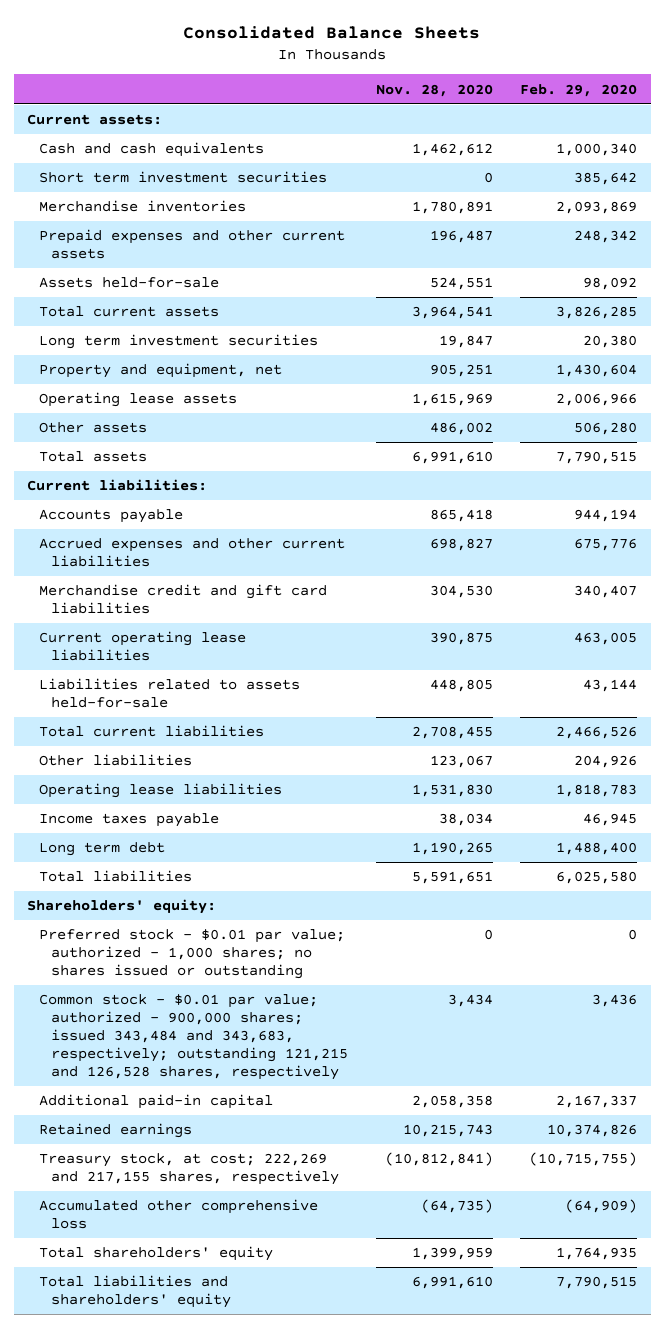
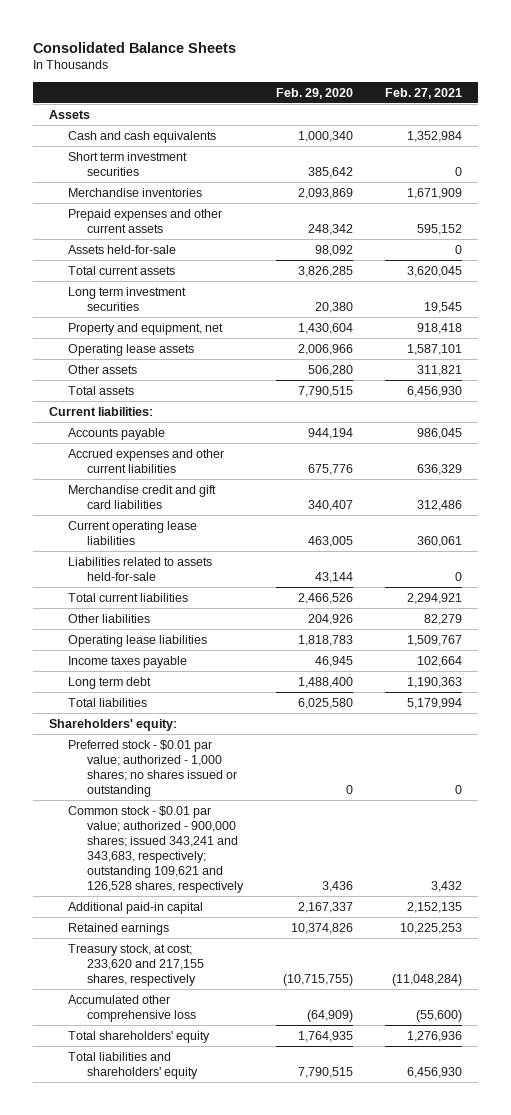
[375,83,493,97] Nov. 28, 2020 -> none
none -> [384,87,462,99] Feb. 27, 2021
[27,114,163,126] Current assets: -> [49,109,91,119] Assets
[39,994,349,1080] Common stock - $0.01 par value; authorized - 900,000 shares; issued 343,484 and 343,683, respectively; outstanding 121,215 and 126,528 shares, respectively -> [68,805,245,893] Common stock - $0.01 par value; authorized - 900,000 shares; issued 343,241 and 343,683, respectively; outstanding 109,621 and 126,528 shares, respectively
[39,1153,340,1186] Treasury stock, at cost; 222,269 and 217,155 shares, respectively -> [68,943,205,986] Treasury stock, at cost; 233,620 and 217,155 shares, respectively

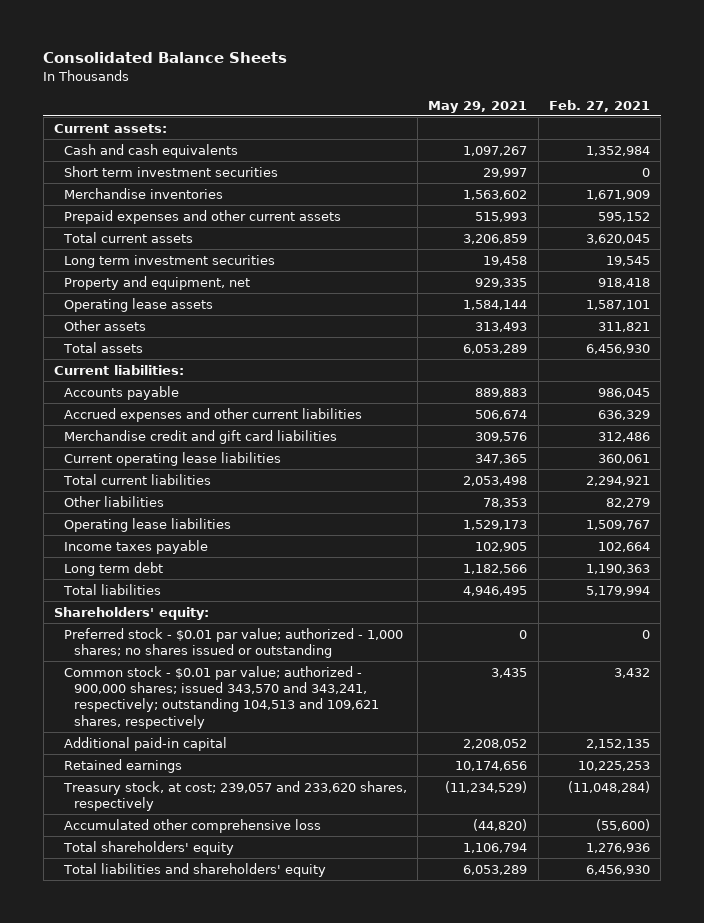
[275,87,353,99] Feb. 29, 2020 -> none
none -> [428,100,528,113] May 29, 2021
[49,109,91,119] Assets -> [53,123,167,133] Current assets:
[68,244,177,254] Assets held-for-sale -> none
[68,556,213,581] Liabilities related to assets held-for-sale -> none
[68,805,245,893] Common stock - $0.01 par value; authorized - 900,000 shares; issued 343,241 and 343,683, respectively; outstanding 109,621 and 126,528 shares, respectively -> [64,665,380,729] Common stock - $0.01 par value; authorized - 900,000 shares; issued 343,570 and 343,241, respectively; outstanding 104,513 and 109,621 shares, respectively
[68,943,205,986] Treasury stock, at cost; 233,620 and 217,155 shares, respectively -> [63,780,408,812] Treasury stock, at cost; 239,057 and 233,620 shares, respectively

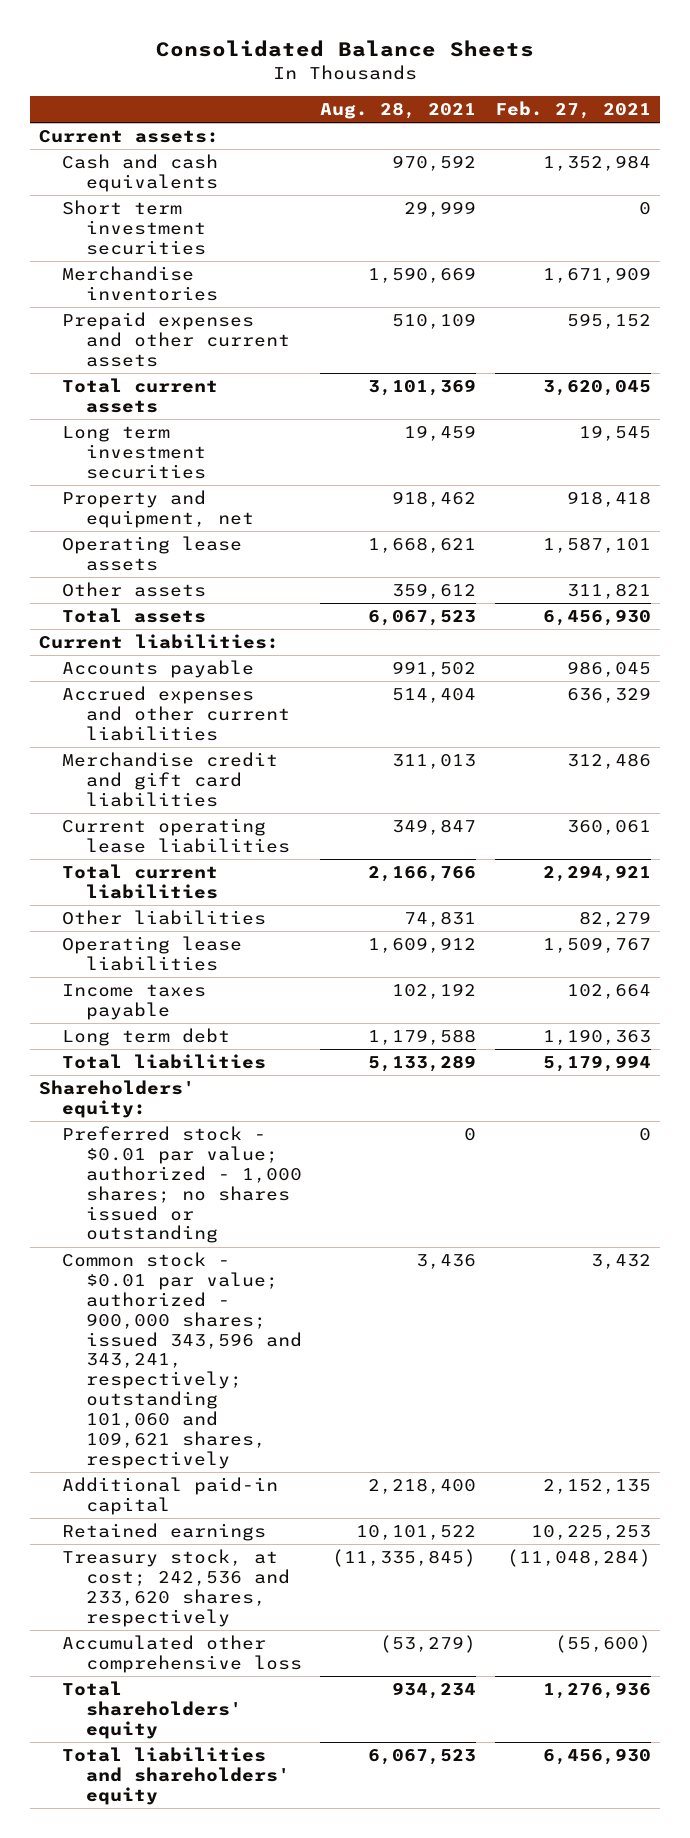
[428,100,528,113] May 29, 2021 -> none
none -> [320,102,477,120] Aug. 28, 2021
[64,665,380,729] Common stock - $0.01 par value; authorized - 900,000 shares; issued 343,570 and 343,241, respectively; outstanding 104,513 and 109,621 shares, respectively -> [62,1252,302,1469] Common stock - $0.01 par value; authorized - 900,000 shares; issued 343,596 and 343,241, respectively; outstanding 101,060 and 109,621 shares, respectively
[63,780,408,812] Treasury stock, at cost; 239,057 and 233,620 shares, respectively -> [62,1549,290,1627] Treasury stock, at cost; 242,536 and 233,620 shares, respectively

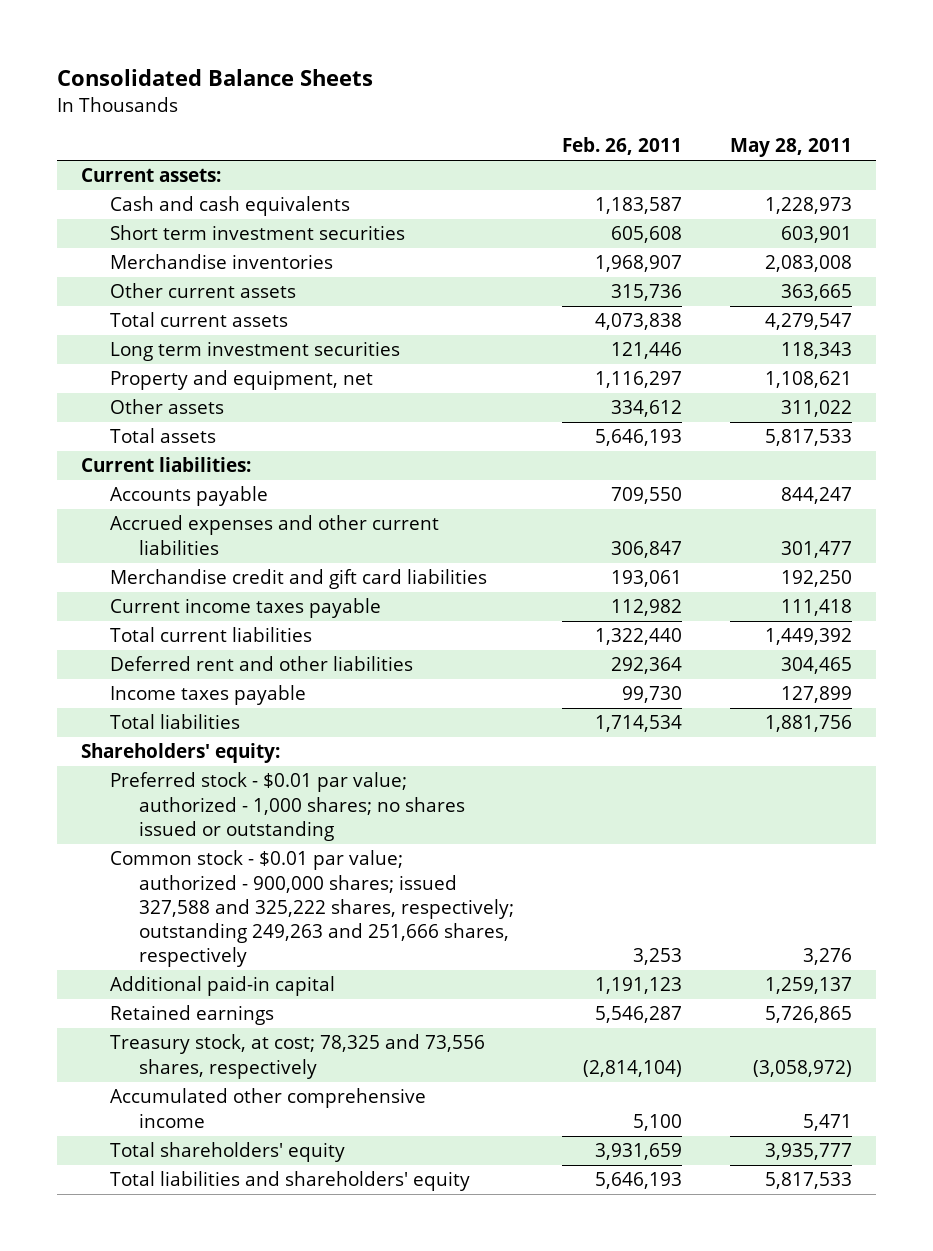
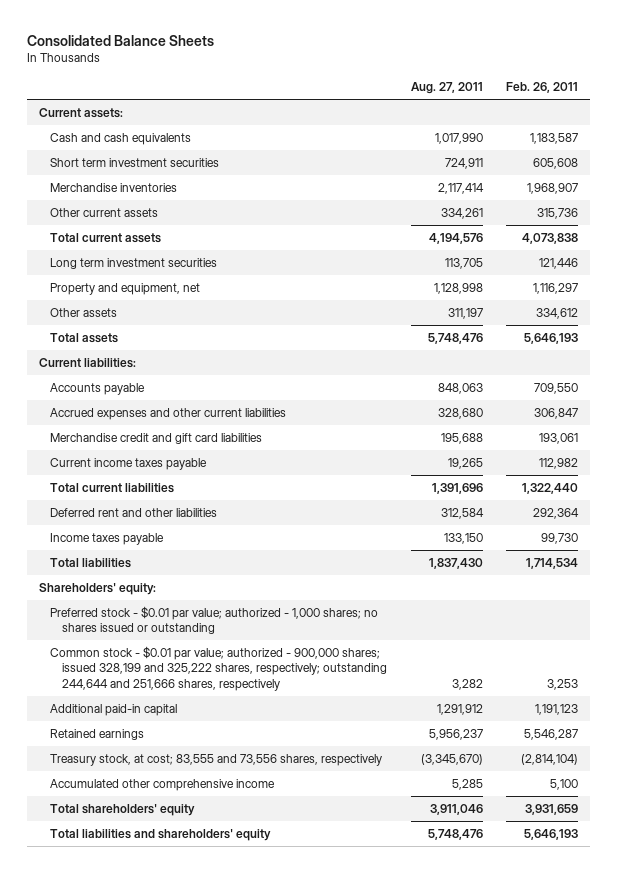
[730,138,853,158] May 28, 2011 -> none
none -> [410,82,483,95] Aug. 27, 2011
[110,850,515,968] Common stock - $0.01 par value; authorized - 900,000 shares; issued 327,588 and 325,222 shares, respectively; outstanding 249,263 and 251,666 shares, respectively -> [50,645,388,691] Common stock - $0.01 par value; authorized - 900,000 shares; issued 328,199 and 325,222 shares, respectively; outstanding 244,644 and 251,666 shares, respectively
[110,1034,486,1079] Treasury stock, at cost; 78,325 and 73,556 shares, respectively -> [50,753,383,766] Treasury stock, at cost; 83,555 and 73,556 shares, respectively

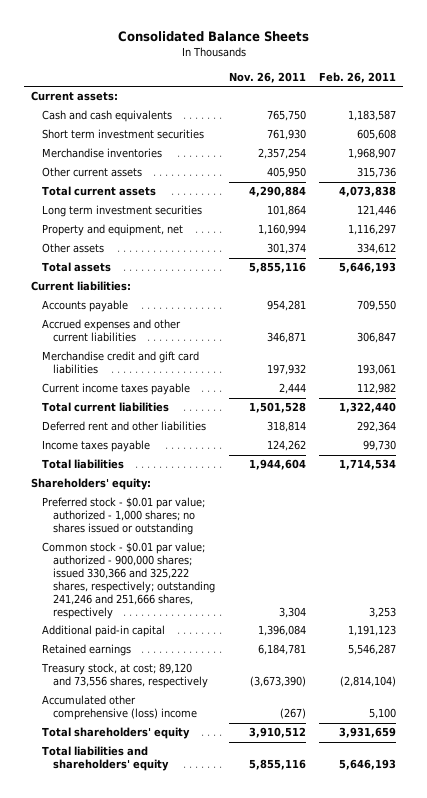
[410,82,483,95] Aug. 27, 2011 -> none
none -> [228,71,306,83] Nov. 26, 2011
[50,645,388,691] Common stock - $0.01 par value; authorized - 900,000 shares; issued 328,199 and 325,222 shares, respectively; outstanding 244,644 and 251,666 shares, respectively -> [42,542,216,619] Common stock - $0.01 par value; authorized - 900,000 shares; issued 330,366 and 325,222 shares, respectively; outstanding 241,246 and 251,666 shares, respectively
[50,753,383,766] Treasury stock, at cost; 83,555 and 73,556 shares, respectively -> [41,663,209,689] Treasury stock, at cost; 89,120 and 73,556 shares, respectively
[50,778,276,791] Accumulated other comprehensive income -> [42,695,198,721] Accumulated other comprehensive (loss) income

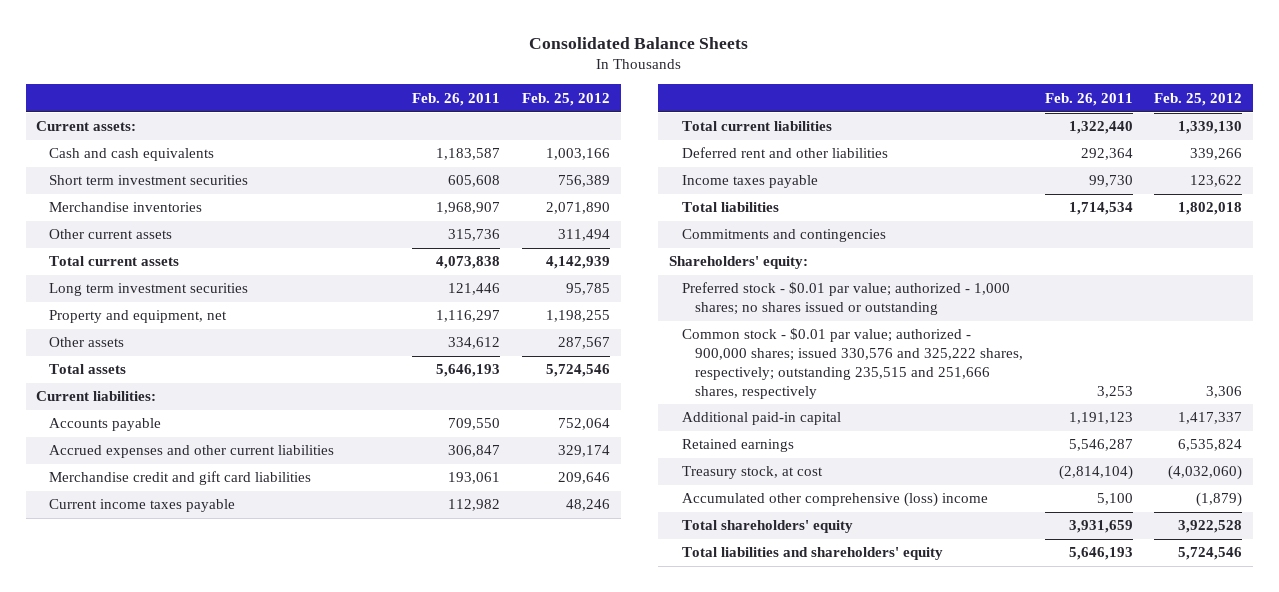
[228,71,306,83] Nov. 26, 2011 -> none
none -> [521,92,610,106] Feb. 25, 2012
none -> [682,229,887,243] Commitments and contingencies
[42,542,216,619] Common stock - $0.01 par value; authorized - 900,000 shares; issued 330,366 and 325,222 shares, respectively; outstanding 241,246 and 251,666 shares, respectively -> [682,328,1024,399] Common stock - $0.01 par value; authorized - 900,000 shares; issued 330,576 and 325,222 shares, respectively; outstanding 235,515 and 251,666 shares, respectively
[41,663,209,689] Treasury stock, at cost; 89,120 and 73,556 shares, respectively -> [682,466,824,480] Treasury stock, at cost

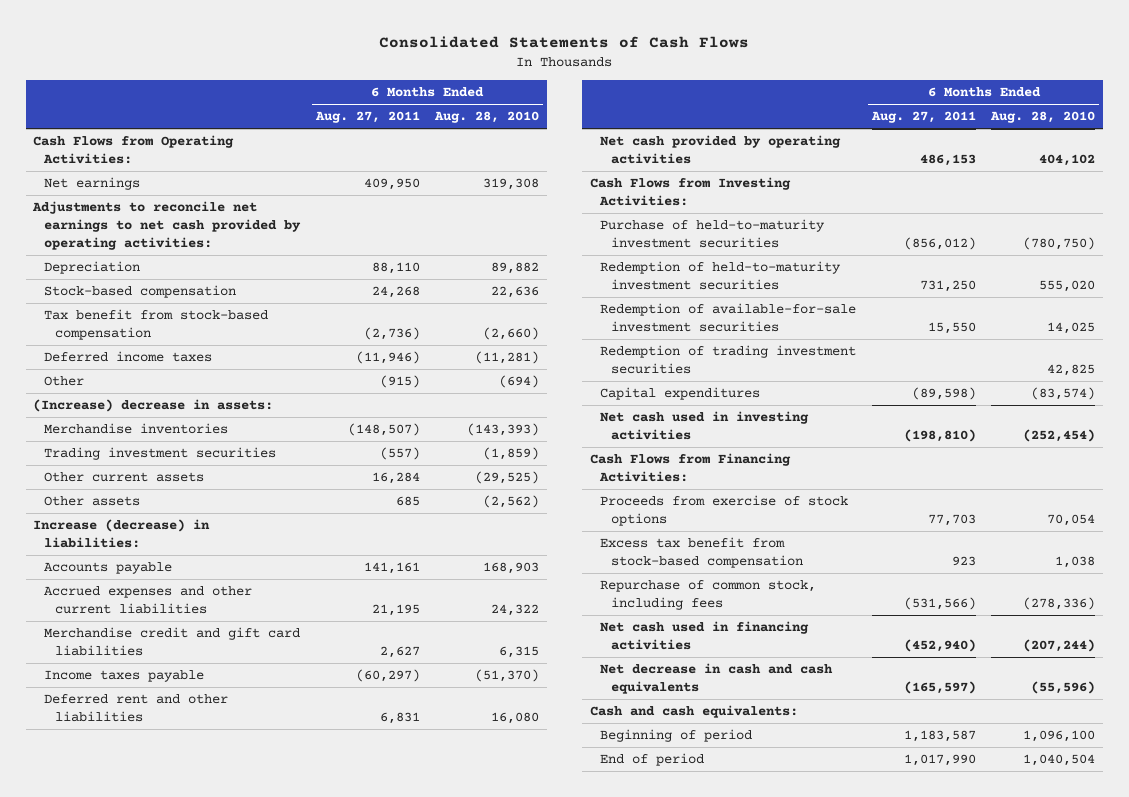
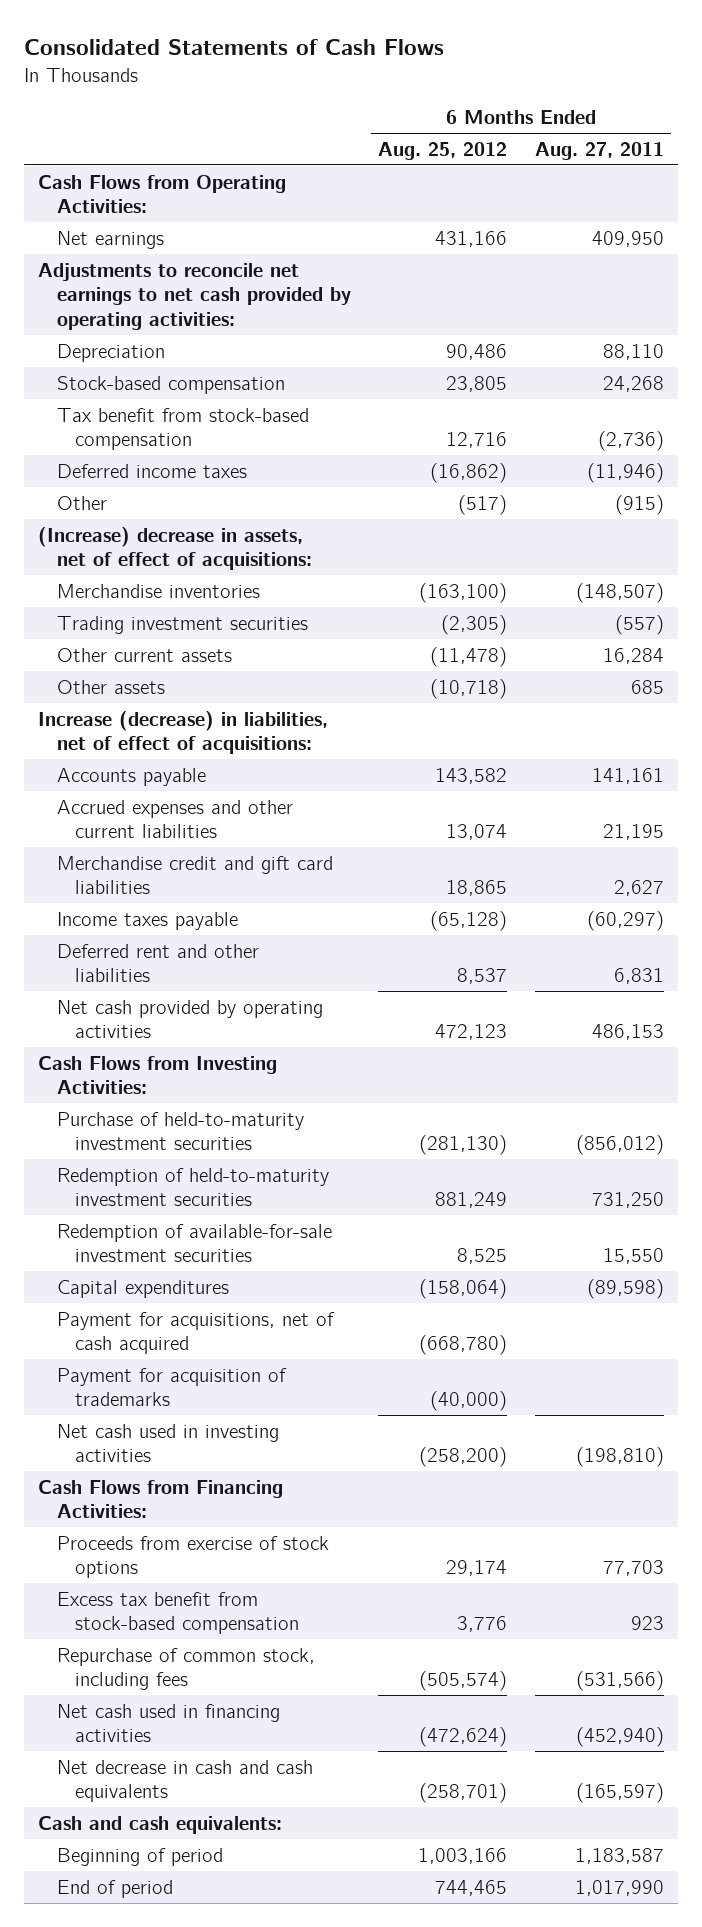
[434,111,540,124] Aug. 28, 2010 -> none
none -> [378,141,508,160] Aug. 25, 2012
[33,399,274,413] (Increase) decrease in assets: -> [37,526,312,571] (Increase) decrease in assets, net of effect of acquisitions:
[33,519,211,549] Increase (decrease) in liabilities: -> [37,710,328,755] Increase (decrease) in liabilities, net of effect of acquisitions:
[600,345,857,375] Redemption of trading investment securities -> none
none -> [56,1311,335,1355] Payment for acquisitions, net of cash acquired
none -> [56,1367,287,1407] Payment for acquisition of trademarks

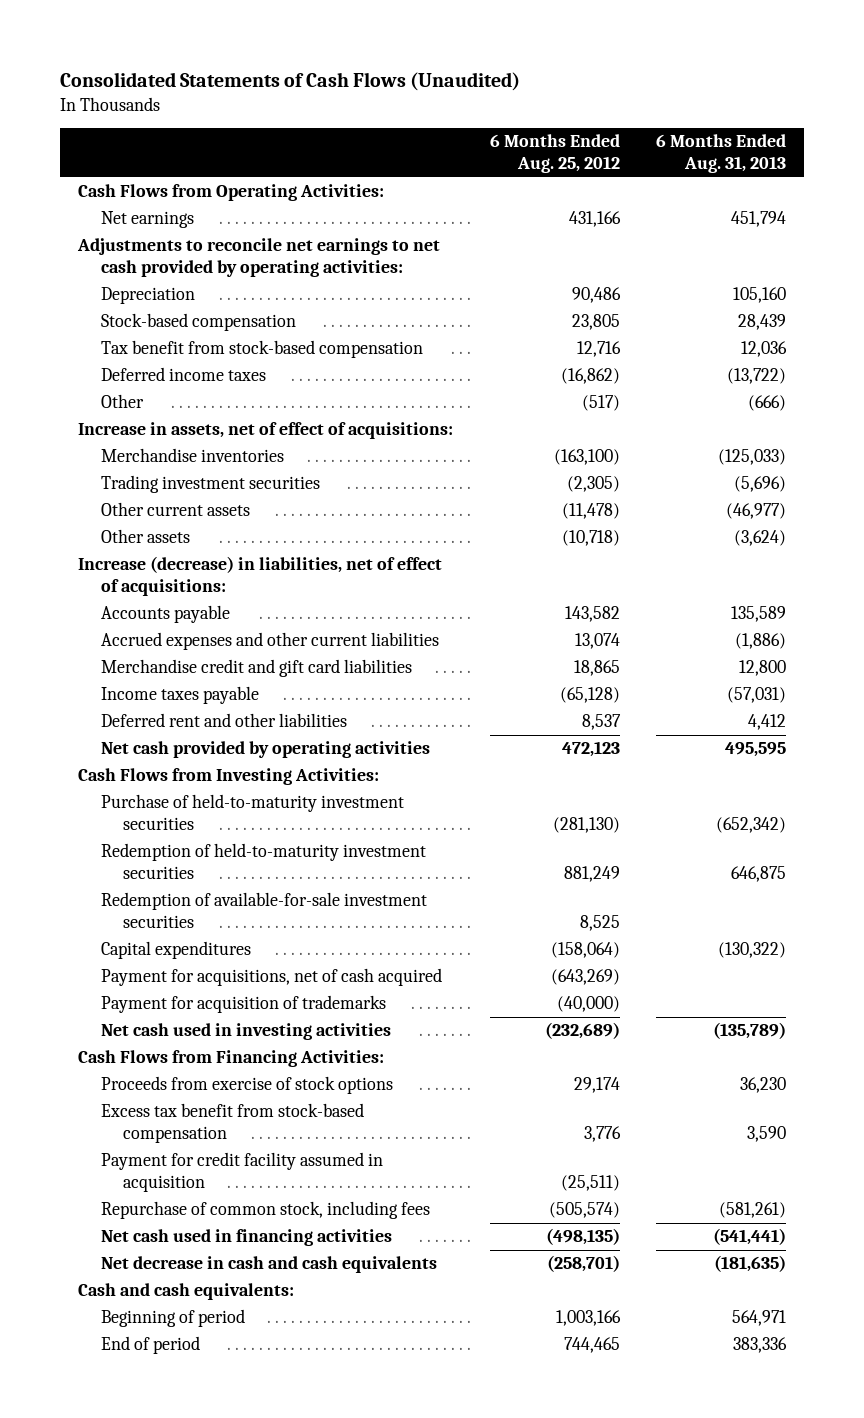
[24,38,445,55] Consolidated Statements of Cash Flows -> [60,72,521,92] Consolidated Statements of Cash Flows (Unaudited)
[534,141,664,160] Aug. 27, 2011 -> none
none -> [655,134,786,174] 6 Months Ended Aug. 31, 2013
[37,526,312,571] (Increase) decrease in assets, net of effect of acquisitions: -> [78,422,454,440] Increase in assets, net of effect of acquisitions:
[419,1335,508,1356] (668,780) -> [550,969,620,986] (643,269)
[419,1447,508,1468] (258,200) -> [544,1022,620,1040] (232,689)
none -> [100,1152,383,1193] Payment for credit facility assumed in acquisition
[419,1727,508,1748] (472,624) -> [545,1228,620,1246] (498,135)

